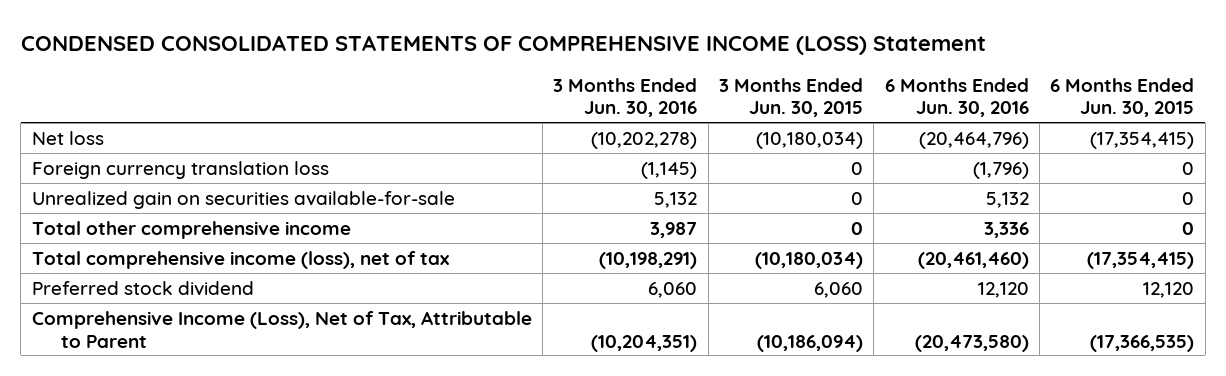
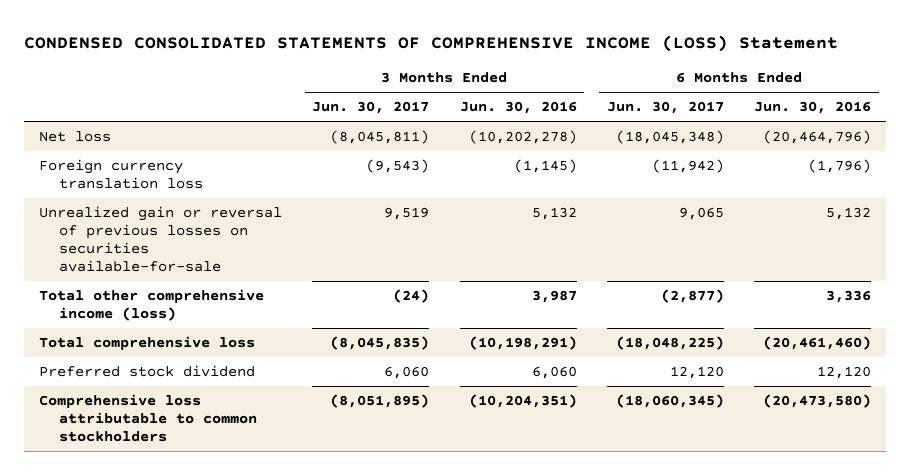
[718,77,863,118] 3 Months Ended Jun. 30, 2015 -> none
[1050,77,1195,118] 6 Months Ended Jun. 30, 2015 -> none
none -> [312,101,430,115] Jun. 30, 2017
none -> [606,101,724,115] Jun. 30, 2017
[31,190,455,209] Unrealized gain on securities available-for-sale -> [38,206,282,273] Unrealized gain or reversal of previous losses on securities available-for-sale
[31,220,351,239] Total other comprehensive income -> [38,289,264,322] Total other comprehensive income (loss)
[31,250,449,269] Total comprehensive income (loss), net of tax -> [38,336,255,351] Total comprehensive loss
[31,310,532,348] Comprehensive Income (Loss), Net of Tax, Attributable to Parent -> [38,394,258,443] Comprehensive loss attributable to common stockholders

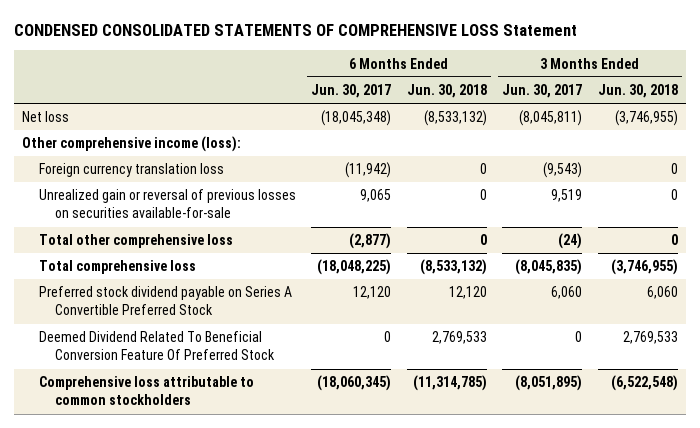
[23,34,838,52] CONDENSED CONSOLIDATED STATEMENTS OF COMPREHENSIVE INCOME (LOSS) Statement -> [14,24,578,37] CONDENSED CONSOLIDATED STATEMENTS OF COMPREHENSIVE LOSS Statement
[459,101,577,115] Jun. 30, 2016 -> none
[754,101,872,115] Jun. 30, 2016 -> none
none -> [406,83,487,98] Jun. 30, 2018
none -> [597,83,678,98] Jun. 30, 2018
none -> [21,136,241,153] Other comprehensive income (loss):
[38,289,264,322] Total other comprehensive income (loss) -> [38,234,233,249] Total other comprehensive loss
[38,365,255,378] Preferred stock dividend -> [38,286,292,316] Preferred stock dividend payable on Series A Convertible Preferred Stock
none -> [38,331,276,361] Deemed Dividend Related To Beneficial Conversion Feature Of Preferred Stock

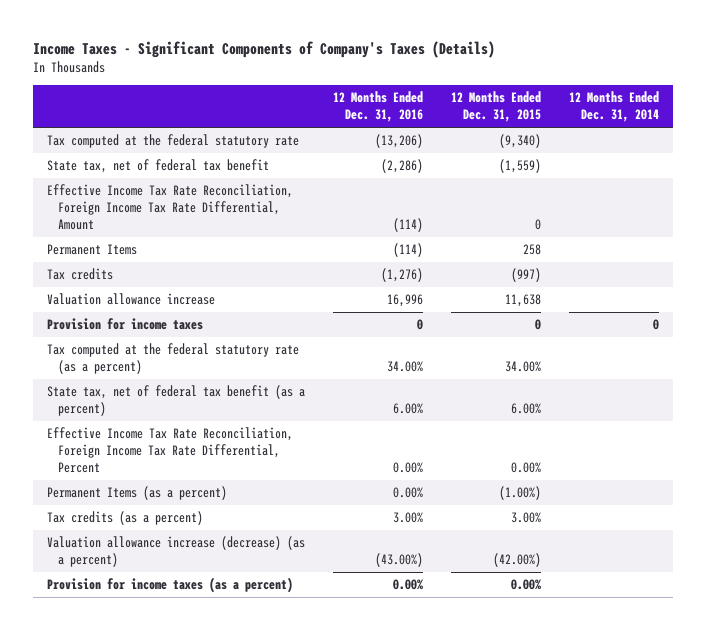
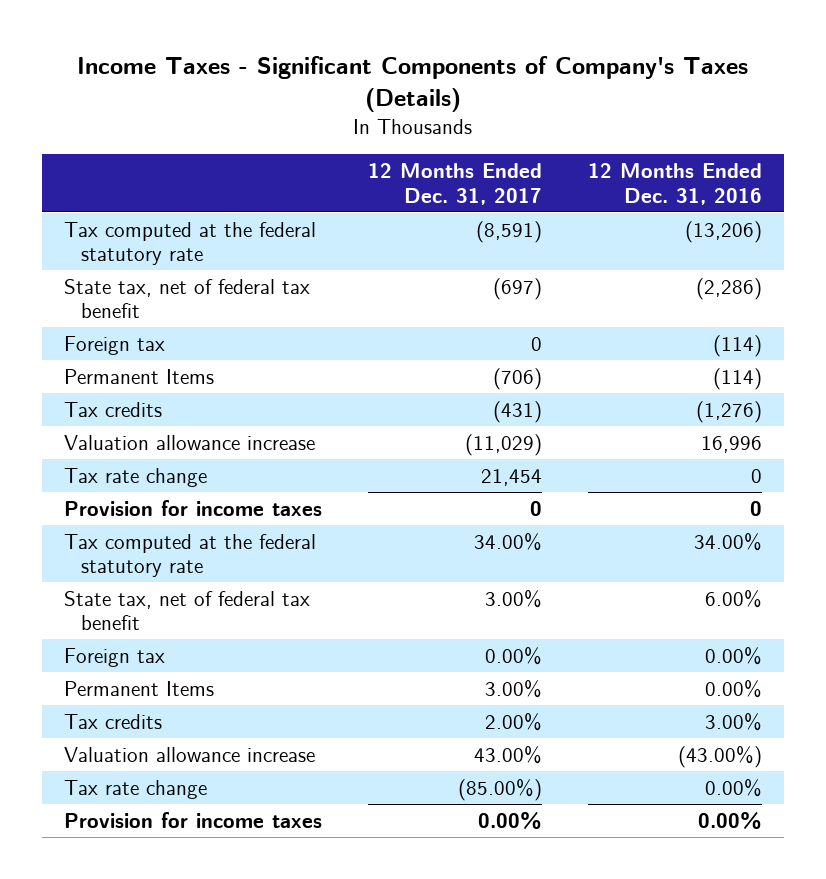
[451,91,542,123] 12 Months Ended Dec. 31, 2015 -> none
[568,91,659,123] 12 Months Ended Dec. 31, 2014 -> none
none -> [368,163,543,205] 12 Months Ended Dec. 31, 2017
[47,184,294,231] Effective Income Tax Rate Reconciliation, Foreign Income Tax Rate Differential, Amount -> [64,335,166,355] Foreign tax
none -> [64,467,208,487] Tax rate change
[47,343,300,375] Tax computed at the federal statutory rate (as a percent) -> [64,533,317,578] Tax computed at the federal statutory rate
[47,385,306,417] State tax, net of federal tax benefit (as a percent) -> [64,590,311,631] State tax, net of federal tax benefit
[47,427,294,474] Effective Income Tax Rate Reconciliation, Foreign Income Tax Rate Differential, Percent -> [64,647,166,667] Foreign tax
[47,486,228,501] Permanent Items (as a percent) -> [64,680,215,696] Permanent Items
[47,511,204,526] Tax credits (as a percent) -> [64,713,163,729] Tax credits
[47,536,306,568] Valuation allowance increase (decrease) (as a percent) -> [64,746,316,762] Valuation allowance increase
none -> [64,779,208,799] Tax rate change
[47,577,294,594] Provision for income taxes (as a percent) -> [64,811,323,828] Provision for income taxes

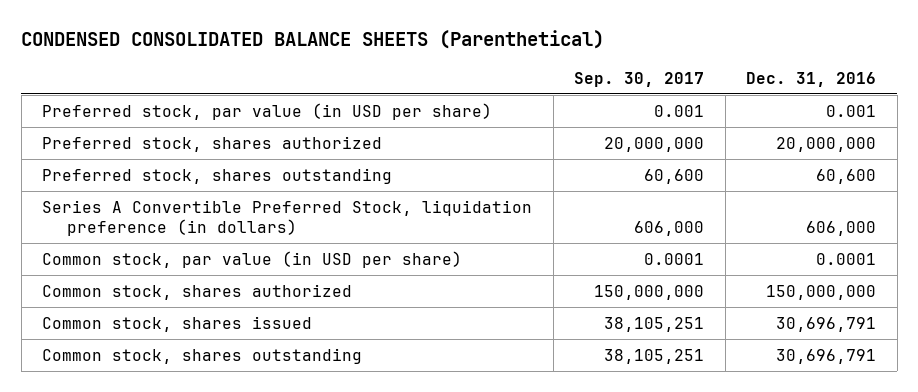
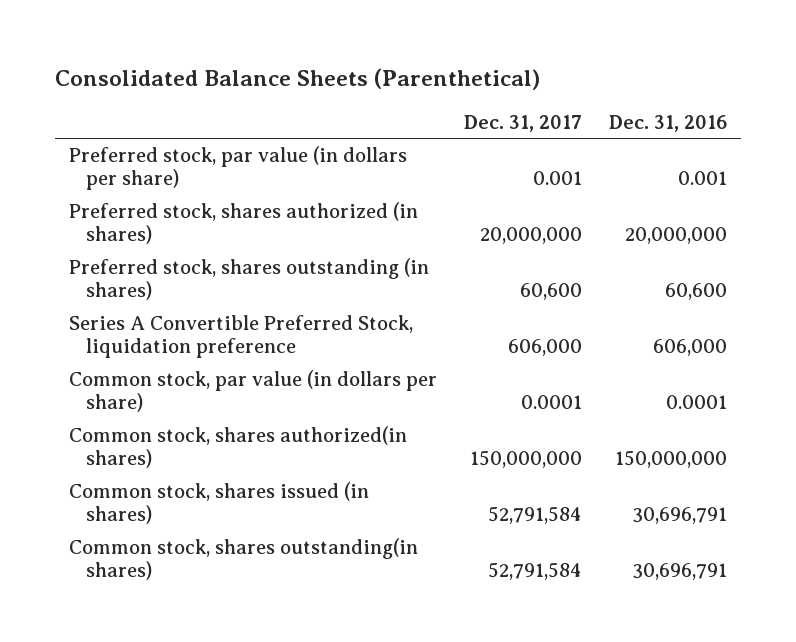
[21,30,605,50] CONDENSED CONSOLIDATED BALANCE SHEETS (Parenthetical) -> [54,67,540,90] Consolidated Balance Sheets (Parenthetical)
[574,72,705,88] Sep. 30, 2017 -> none
none -> [463,114,582,132] Dec. 31, 2017
[42,102,493,120] Preferred stock, par value (in USD per share) -> [68,145,407,191] Preferred stock, par value (in dollars per share)
[42,135,383,152] Preferred stock, shares authorized -> [68,201,418,245] Preferred stock, shares authorized (in shares)
[42,167,393,184] Preferred stock, shares outstanding -> [68,257,429,301] Preferred stock, shares outstanding (in shares)
[42,199,533,237] Series A Convertible Preferred Stock, liquidation preference (in dollars) -> [68,314,413,359] Series A Convertible Preferred Stock, liquidation preference
[42,250,463,268] Common stock, par value (in USD per share) -> [68,369,437,413] Common stock, par value (in dollars per share)
[42,283,353,300] Common stock, shares authorized -> [68,425,407,469] Common stock, shares authorized(in shares)
[42,315,313,332] Common stock, shares issued -> [68,481,369,525] Common stock, shares issued (in shares)
[42,347,363,364] Common stock, shares outstanding -> [68,537,418,581] Common stock, shares outstanding(in shares)

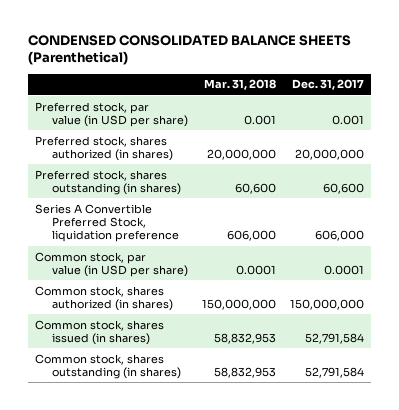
[54,67,540,90] Consolidated Balance Sheets (Parenthetical) -> [27,35,351,66] CONDENSED CONSOLIDATED BALANCE SHEETS (Parenthetical)
[609,114,728,132] Dec. 31, 2016 -> none
none -> [203,79,276,91] Mar. 31, 2018
[68,145,407,191] Preferred stock, par value (in dollars per share) -> [34,101,188,127] Preferred stock, par value (in USD per share)
[68,369,437,413] Common stock, par value (in dollars per share) -> [34,251,188,277] Common stock, par value (in USD per share)
[68,425,407,469] Common stock, shares authorized(in shares) -> [34,285,173,311] Common stock, shares authorized (in shares)
[68,537,418,581] Common stock, shares outstanding(in shares) -> [34,353,181,379] Common stock, shares outstanding (in shares)

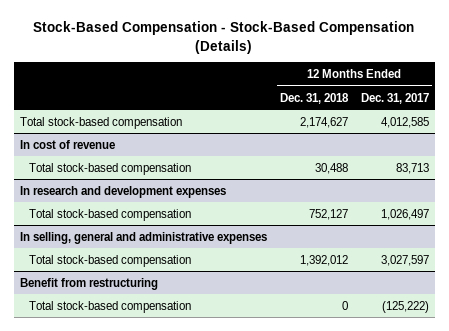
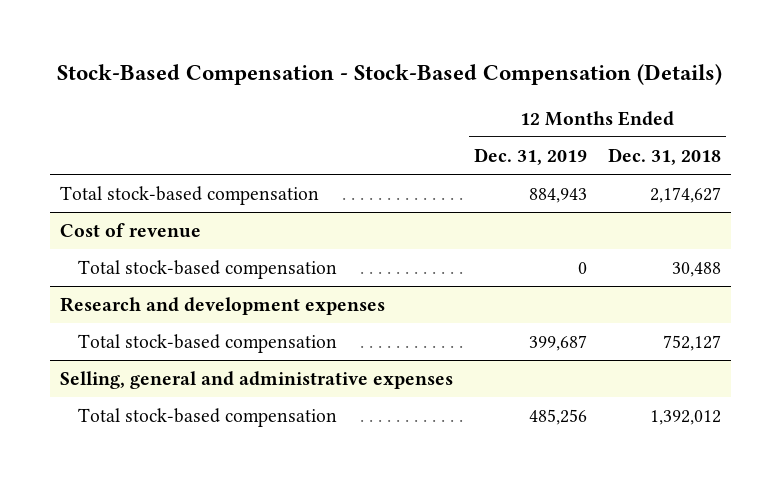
[360,92,429,104] Dec. 31, 2017 -> none
none -> [473,147,587,165] Dec. 31, 2019
[20,139,116,149] In cost of revenue -> [60,222,202,238] Cost of revenue
[20,185,227,198] In research and development expenses -> [60,296,386,315] Research and development expenses
[20,231,268,244] In selling, general and administrative expenses -> [60,370,454,389] Selling, general and administrative expenses
[20,277,159,290] Benefit from restructuring -> none
[28,300,191,313] Total stock-based compensation -> none

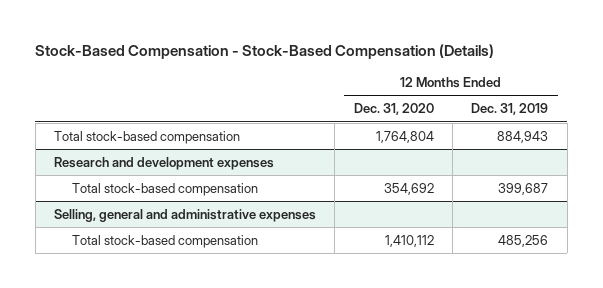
[607,147,721,165] Dec. 31, 2018 -> none
none -> [353,103,434,116] Dec. 31, 2020
[60,222,202,238] Cost of revenue -> none
[77,259,337,279] Total stock-based compensation -> none

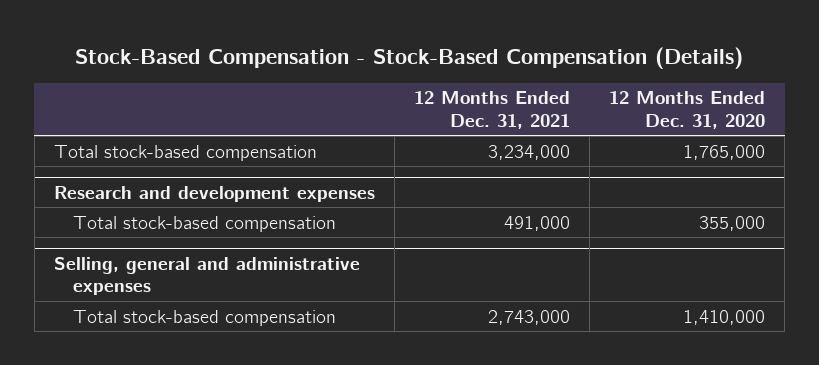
[471,103,549,116] Dec. 31, 2019 -> none
none -> [413,91,570,129] 12 Months Ended Dec. 31, 2021
[375,130,434,143] 1,764,804 -> [683,144,766,160] 1,765,000
[383,182,434,195] 354,692 -> [699,215,766,231] 355,000
[384,234,434,247] 1,410,112 -> [683,309,766,325] 1,410,000

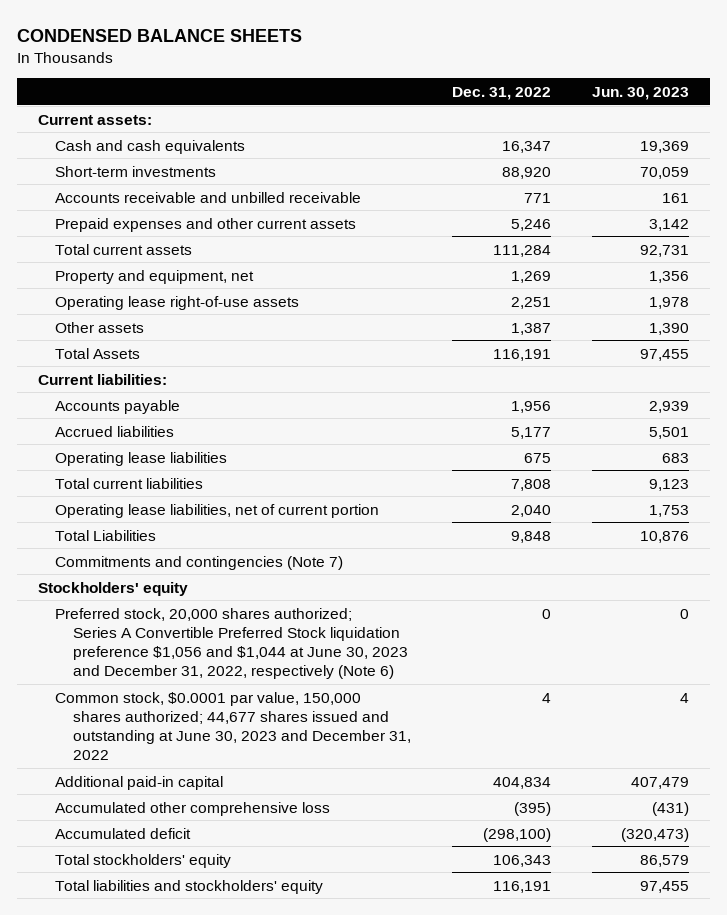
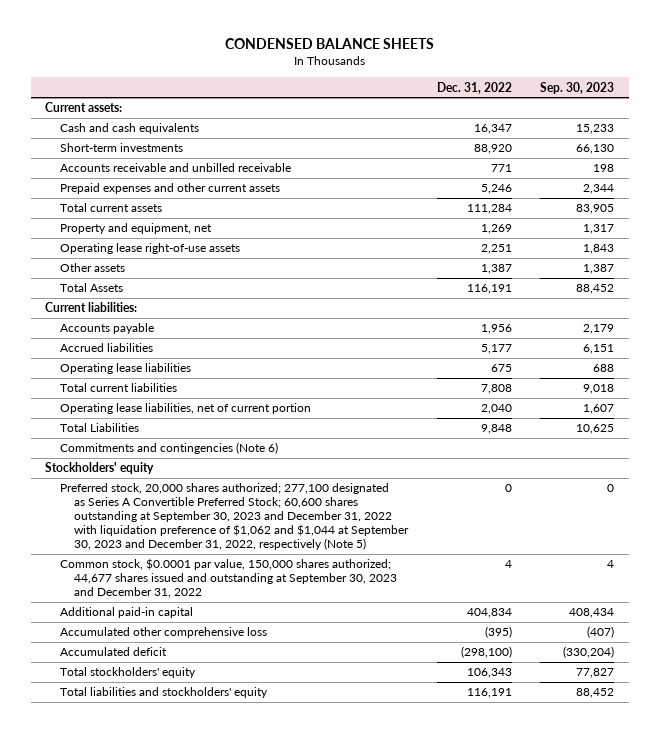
[592,86,690,100] Jun. 30, 2023 -> none
none -> [540,81,615,94] Sep. 30, 2023
[55,555,344,570] Commitments and contingencies (Note 7) -> [59,442,278,455] Commitments and contingencies (Note 6)
[55,607,409,679] Preferred stock, 20,000 shares authorized; Series A Convertible Preferred Stock liquidation preference $1,056 and $1,044 at June 30, 2023 and December 31, 2022, respectively (Note 6) -> [59,483,410,550] Preferred stock, 20,000 shares authorized; 277,100 designated as Series A Convertible Preferred Stock; 60,600 shares outstanding at September 30, 2023 and December 31, 2022 with liquidation preference of $1,062 and $1,044 at September 30, 2023 and December 31, 2022, respectively (Note 5)
[55,691,412,760] Common stock, $0.0001 par value, 150,000 shares authorized; 44,677 shares issued and outstanding at June 30, 2023 and December 31, 2022 -> [59,558,398,599] Common stock, $0.0001 par value, 150,000 shares authorized; 44,677 shares issued and outstanding at September 30, 2023 and December 31, 2022

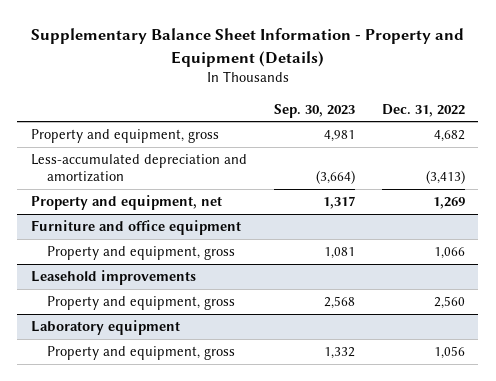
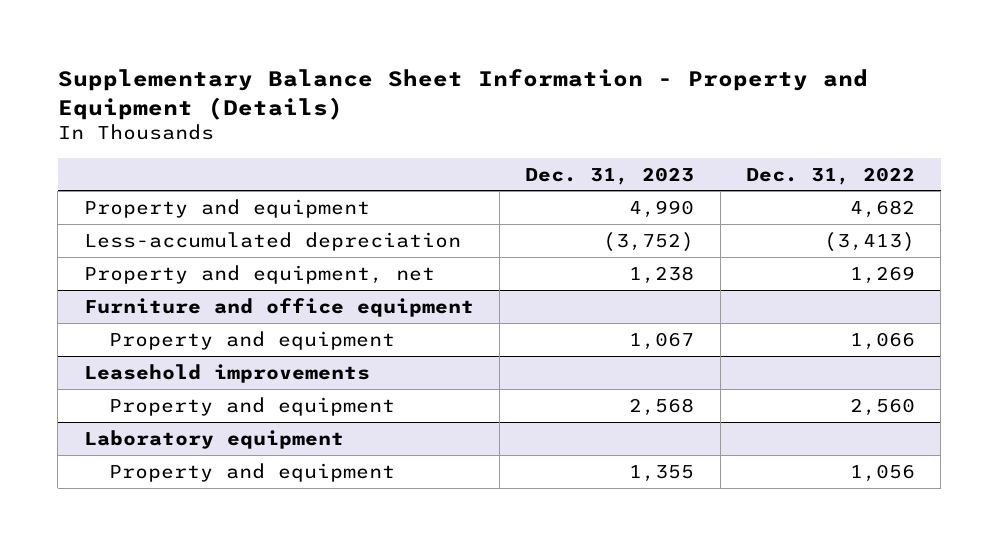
[273,103,355,118] Sep. 30, 2023 -> none
none -> [525,166,695,185] Dec. 31, 2023
[30,129,219,144] Property and equipment, gross -> [83,198,370,218] Property and equipment
[30,154,247,183] Less-accumulated depreciation and amortization -> [83,231,461,251] Less-accumulated depreciation
[46,246,235,261] Property and equipment, gross -> [109,330,396,350] Property and equipment
[46,296,235,311] Property and equipment, gross -> [109,396,396,416] Property and equipment
[46,346,235,361] Property and equipment, gross -> [109,462,396,482] Property and equipment

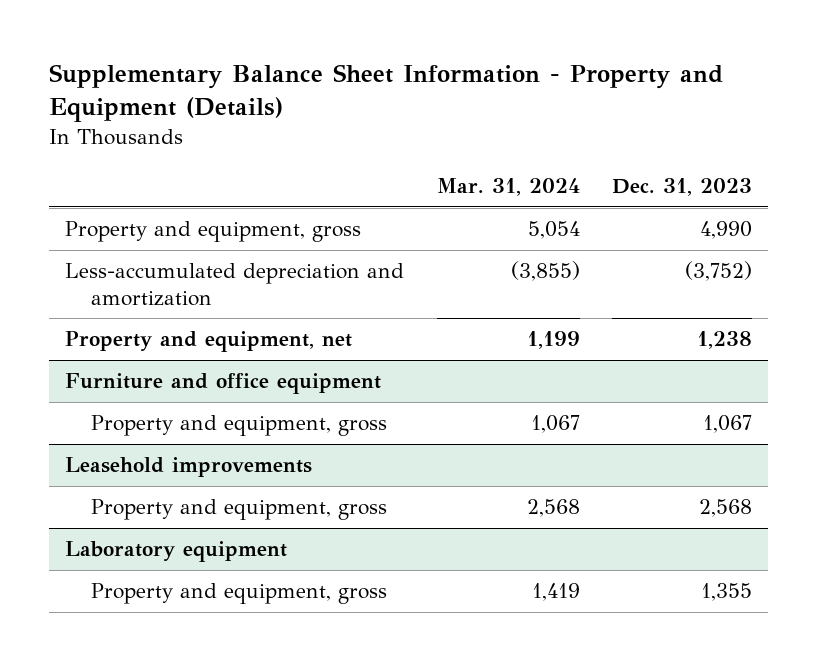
[746,166,916,185] Dec. 31, 2022 -> none
none -> [436,178,580,197] Mar. 31, 2024
[83,198,370,218] Property and equipment -> [65,221,362,243] Property and equipment, gross
[83,231,461,251] Less-accumulated depreciation -> [65,263,405,306] Less-accumulated depreciation and amortization
[109,330,396,350] Property and equipment -> [90,415,387,437] Property and equipment, gross
[109,396,396,416] Property and equipment -> [90,499,387,521] Property and equipment, gross
[109,462,396,482] Property and equipment -> [90,583,387,605] Property and equipment, gross

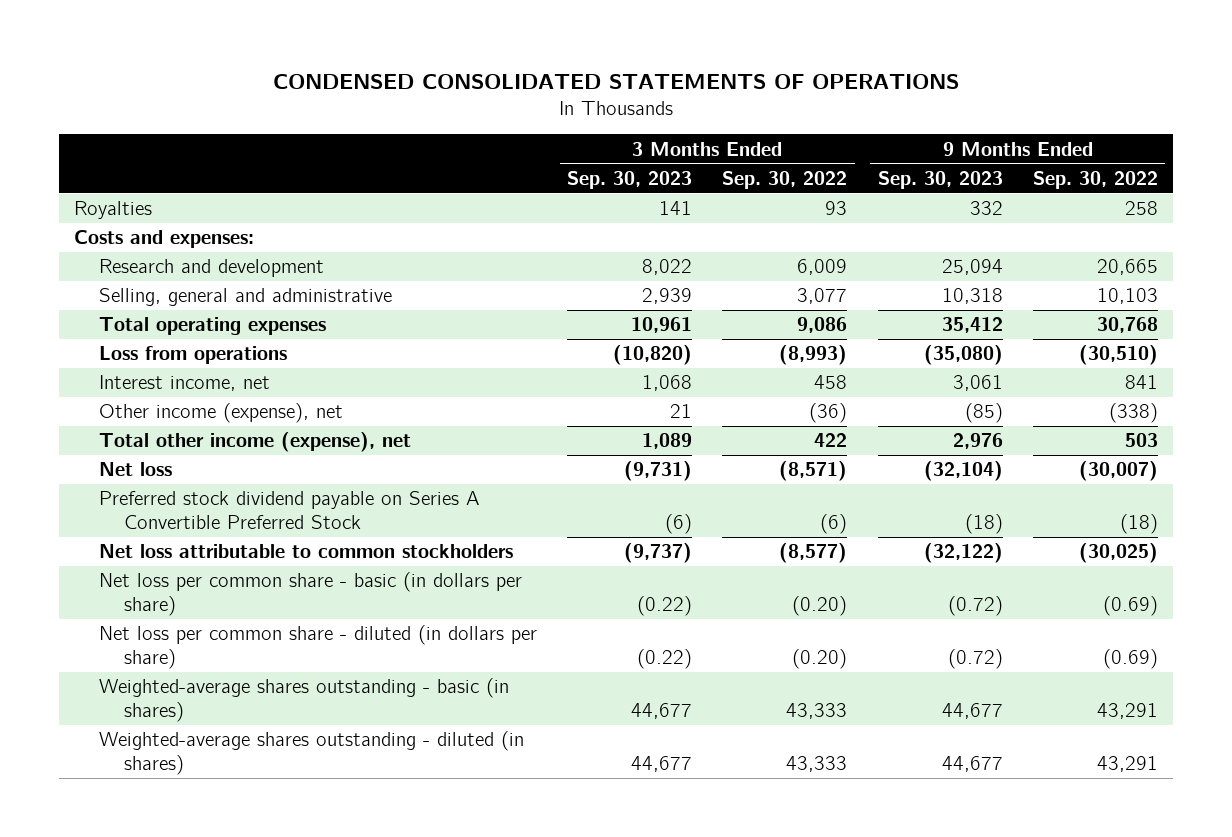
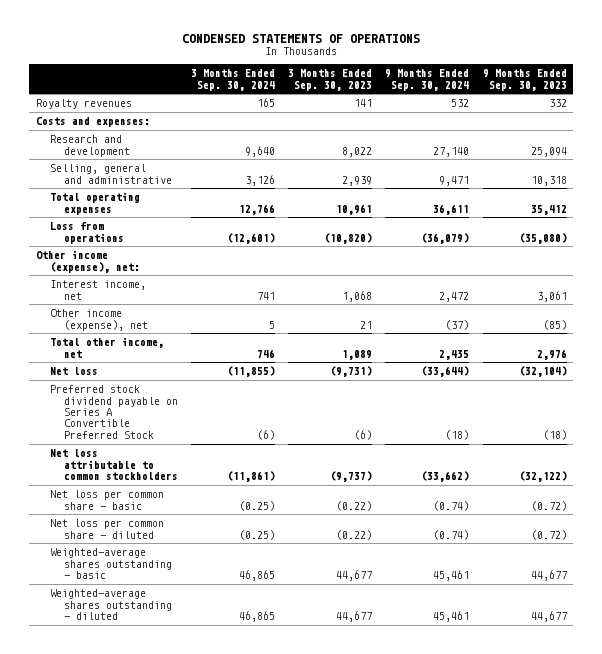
[273,73,960,89] CONDENSED CONSOLIDATED STATEMENTS OF OPERATIONS -> [182,34,421,44] CONDENSED STATEMENTS OF OPERATIONS
[722,170,848,189] Sep. 30, 2022 -> none
[1032,170,1158,189] Sep. 30, 2022 -> none
none -> [191,69,276,91] 3 Months Ended Sep. 30, 2024
none -> [385,69,470,91] 9 Months Ended Sep. 30, 2024
[74,201,153,220] Royalties -> [35,99,132,110] Royalty revenues
none -> [35,250,140,273] Other income (expense), net:
[99,432,412,453] Total other income (expense), net -> [49,337,164,358] Total other income, net
[99,572,523,616] Net loss per common share - basic (in dollars per share) -> [49,490,164,510] Net loss per common share - basic
[99,625,538,669] Net loss per common share - diluted (in dollars per share) -> [49,519,164,539] Net loss per common share - diluted
[99,678,510,722] Weighted-average shares outstanding - basic (in shares) -> [49,548,172,579] Weighted-average shares outstanding - basic
[99,731,525,775] Weighted-average shares outstanding - diluted (in shares) -> [49,589,172,620] Weighted-average shares outstanding - diluted

